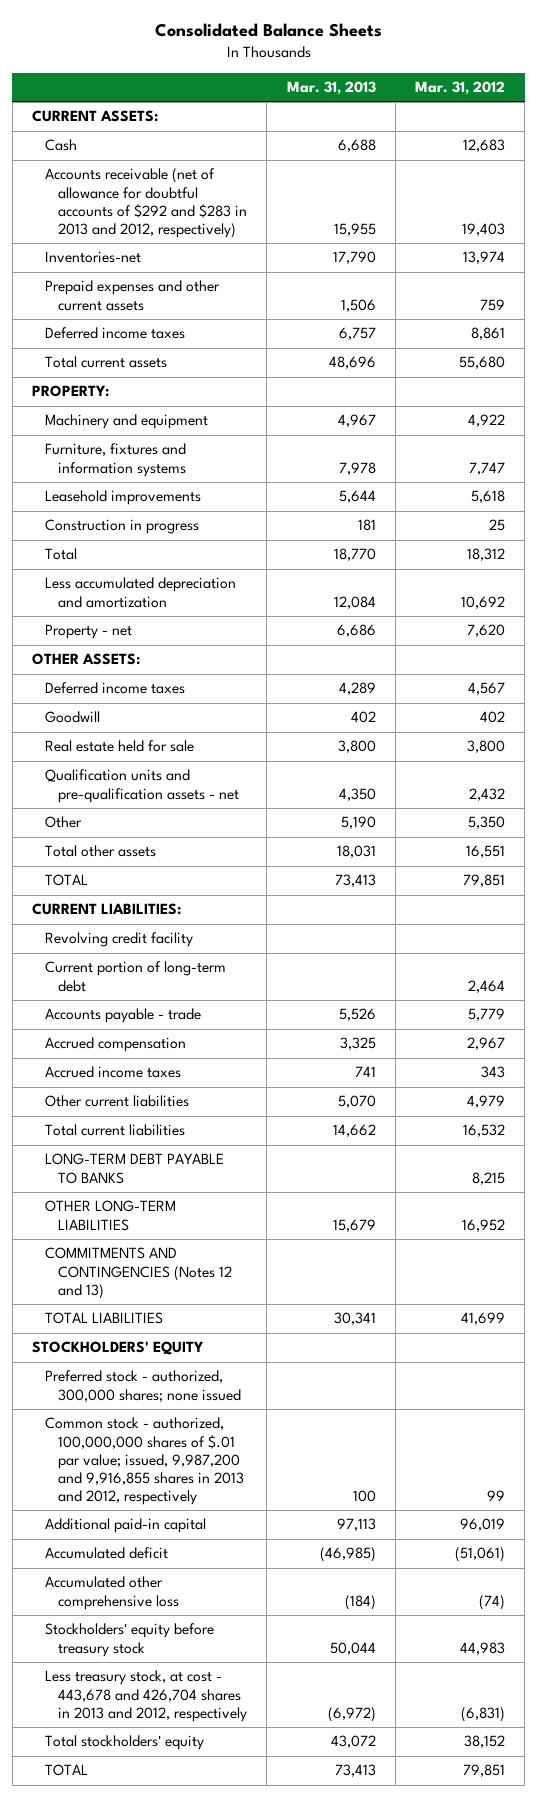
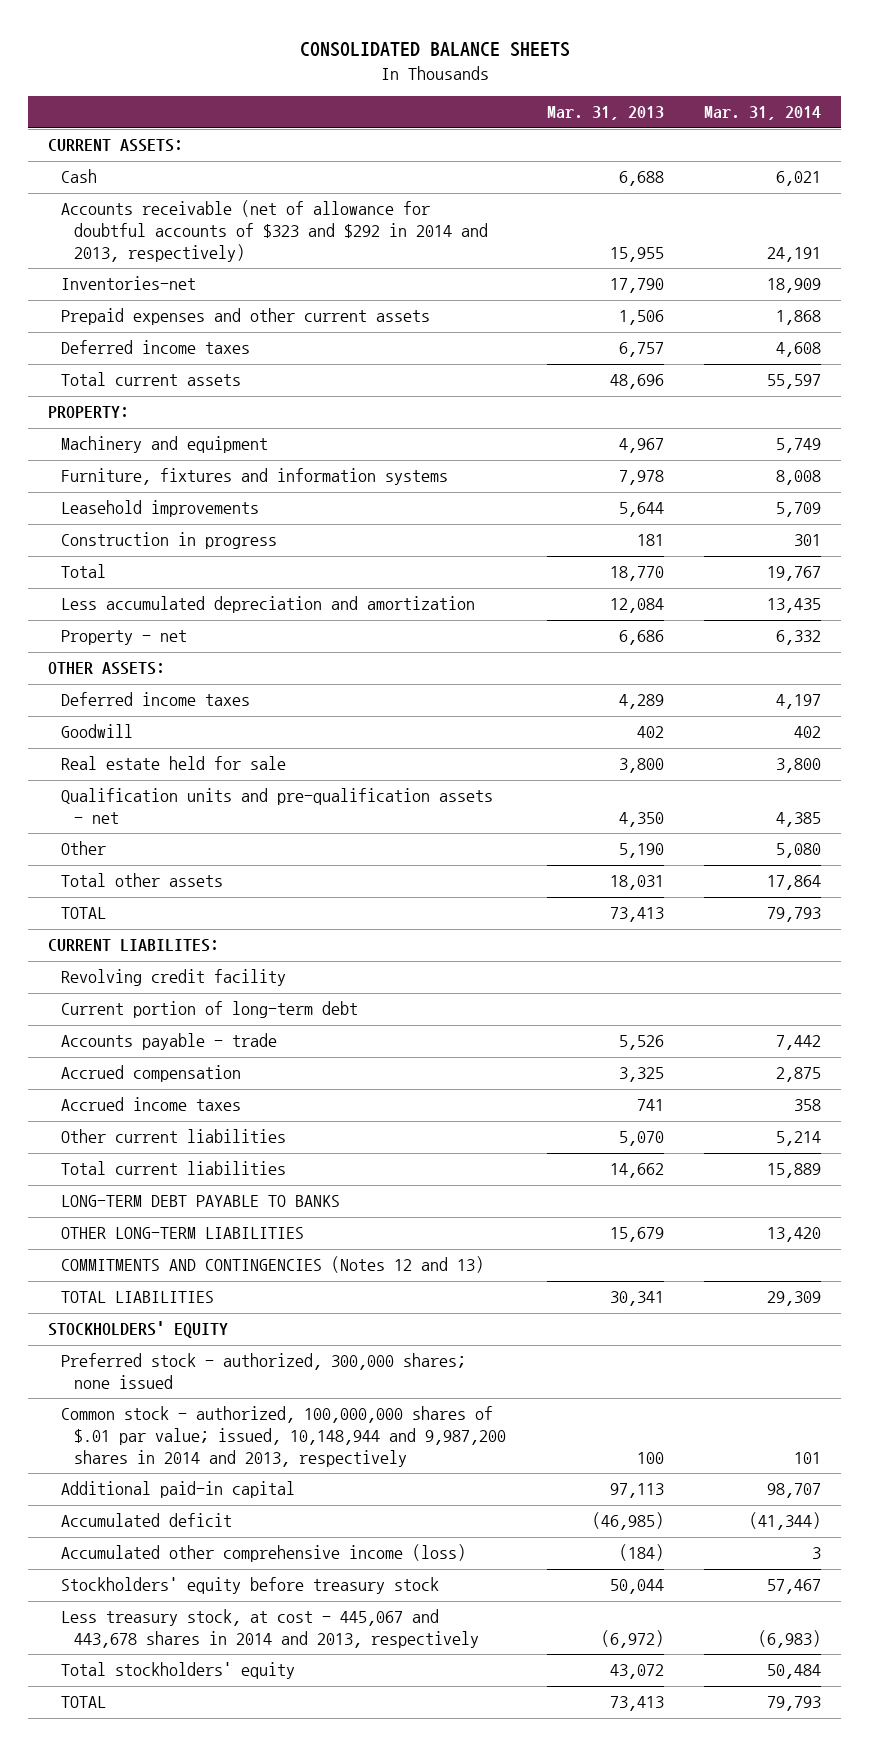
[154,23,382,38] Consolidated Balance Sheets -> [299,42,570,58] CONSOLIDATED BALANCE SHEETS
[414,81,505,96] Mar. 31, 2012 -> none
none -> [704,106,822,121] Mar. 31, 2014
[45,168,248,239] Accounts receivable (net of allowance for doubtful accounts of $292 and $283 in 2013 and 2012, respectively) -> [61,200,489,262] Accounts receivable (net of allowance for doubtful accounts of $323 and $292 in 2014 and 2013, respectively)
[32,903,182,916] CURRENT LIABILITIES: -> [48,939,220,953] CURRENT LIABILITES:
[45,1417,245,1506] Common stock - authorized, 100,000,000 shares of $.01 par value; issued, 9,987,200 and 9,916,855 shares in 2013 and 2012, respectively -> [61,1406,507,1467] Common stock - authorized, 100,000,000 shares of $.01 par value; issued, 10,148,944 and 9,987,200 shares in 2014 and 2013, respectively
[45,1576,180,1610] Accumulated other comprehensive loss -> [61,1544,467,1563] Accumulated other comprehensive income (loss)
[45,1670,248,1722] Less treasury stock, at cost - 443,678 and 426,704 shares in 2013 and 2012, respectively -> [61,1609,480,1649] Less treasury stock, at cost - 445,067 and 443,678 shares in 2014 and 2013, respectively

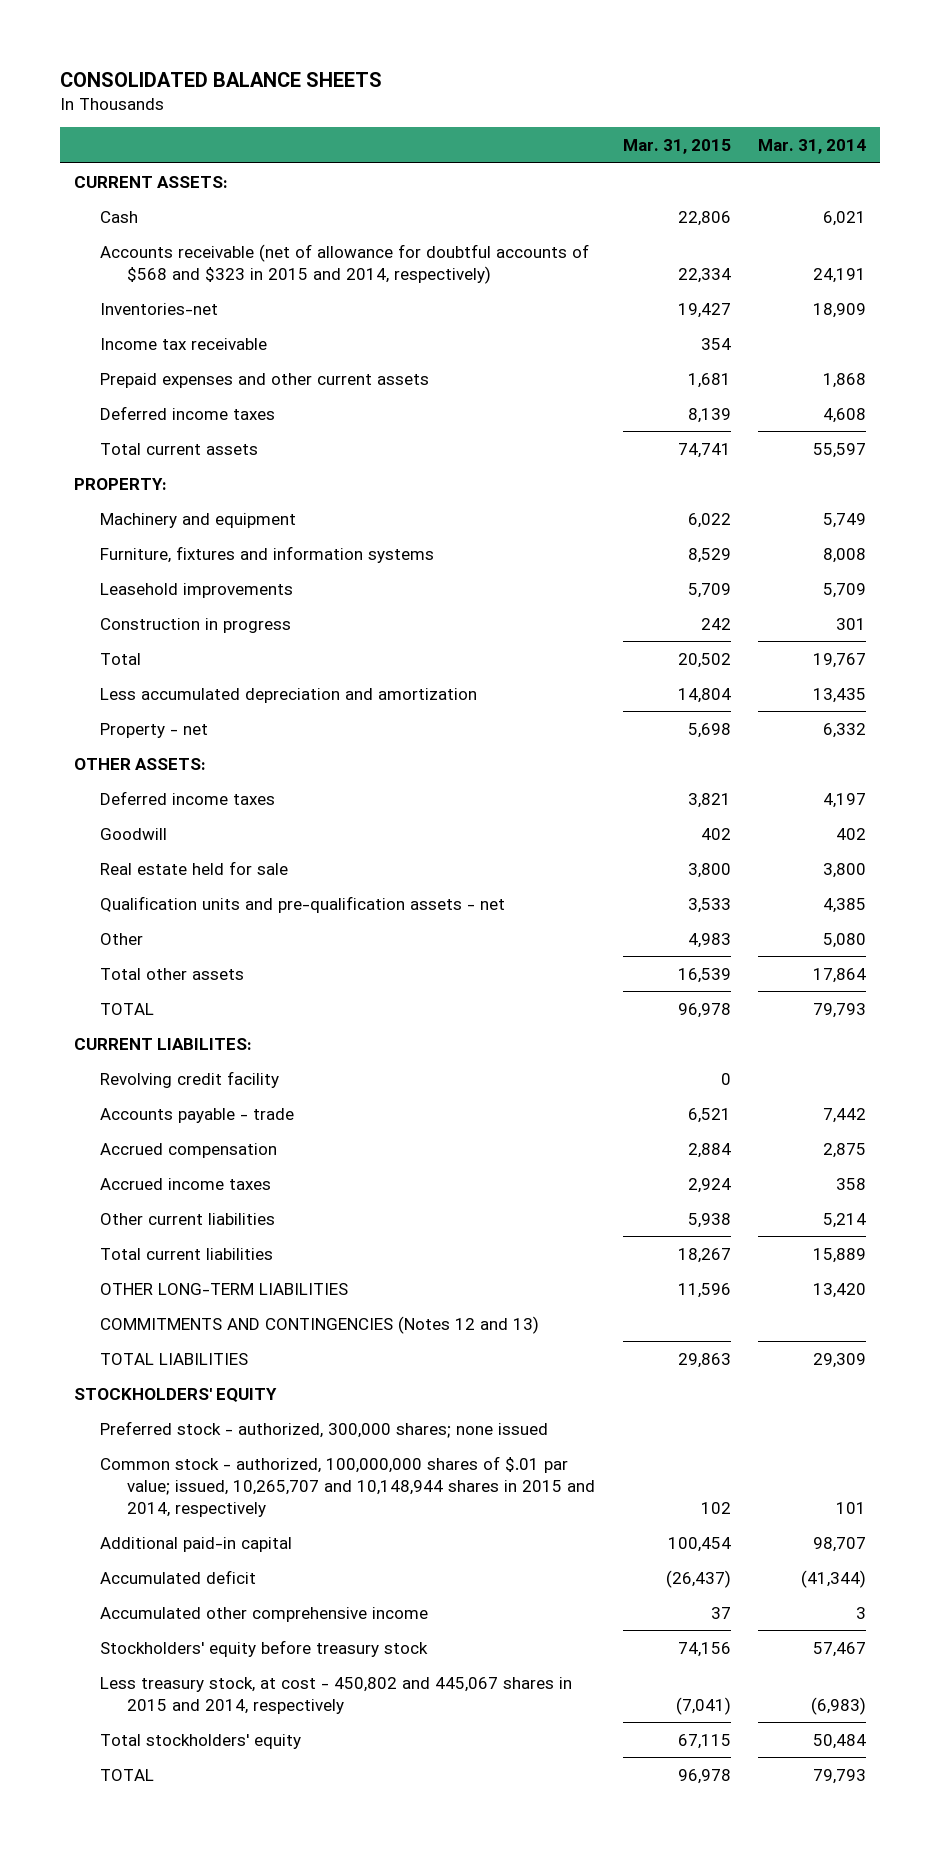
[546,106,664,121] Mar. 31, 2013 -> none
none -> [622,139,731,155] Mar. 31, 2015
[61,200,489,262] Accounts receivable (net of allowance for doubtful accounts of $323 and $292 in 2014 and 2013, respectively) -> [100,243,590,284] Accounts receivable (net of allowance for doubtful accounts of $568 and $323 in 2015 and 2014, respectively)
none -> [100,337,268,350] Income tax receivable
[61,1001,359,1019] Current portion of long-term debt -> none
[61,1195,341,1208] LONG-TERM DEBT PAYABLE TO BANKS -> none
[61,1406,507,1467] Common stock - authorized, 100,000,000 shares of $.01 par value; issued, 10,148,944 and 9,987,200 shares in 2014 and 2013, respectively -> [100,1455,595,1517] Common stock - authorized, 100,000,000 shares of $.01 par value; issued, 10,265,707 and 10,148,944 shares in 2015 and 2014, respectively
[61,1544,467,1563] Accumulated other comprehensive income (loss) -> [100,1606,429,1622] Accumulated other comprehensive income
[61,1609,480,1649] Less treasury stock, at cost - 445,067 and 443,678 shares in 2014 and 2013, respectively -> [100,1676,573,1714] Less treasury stock, at cost - 450,802 and 445,067 shares in 2015 and 2014, respectively

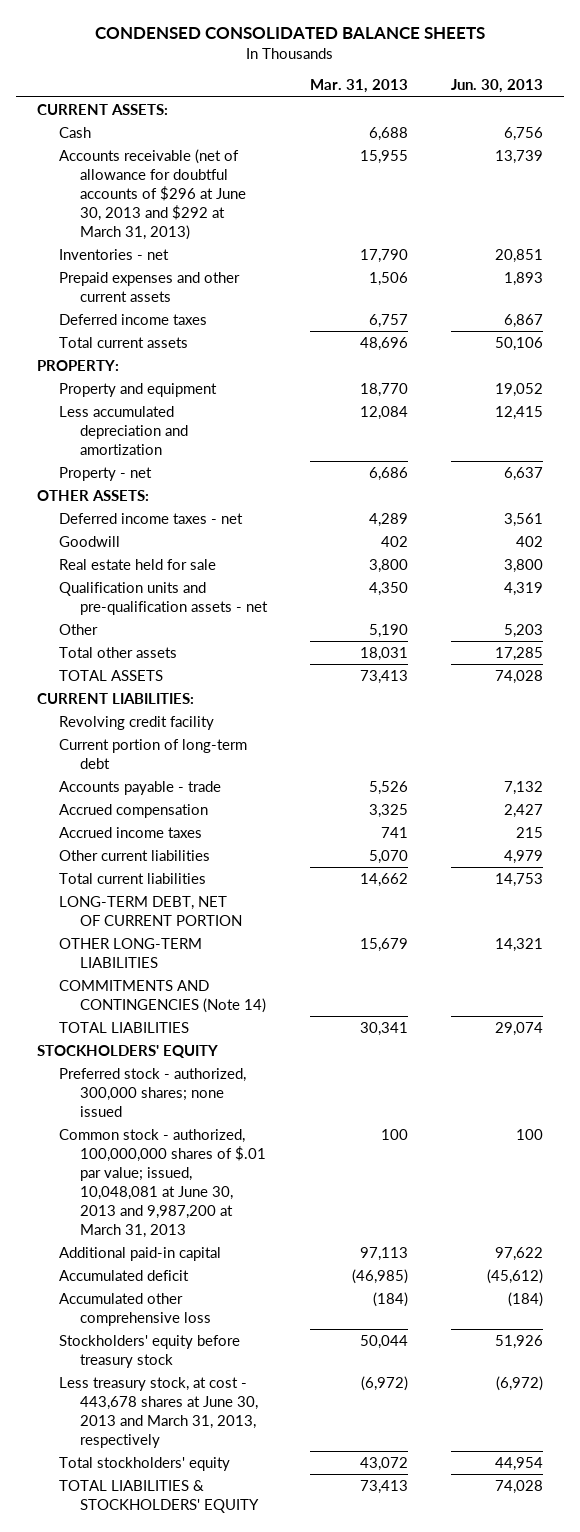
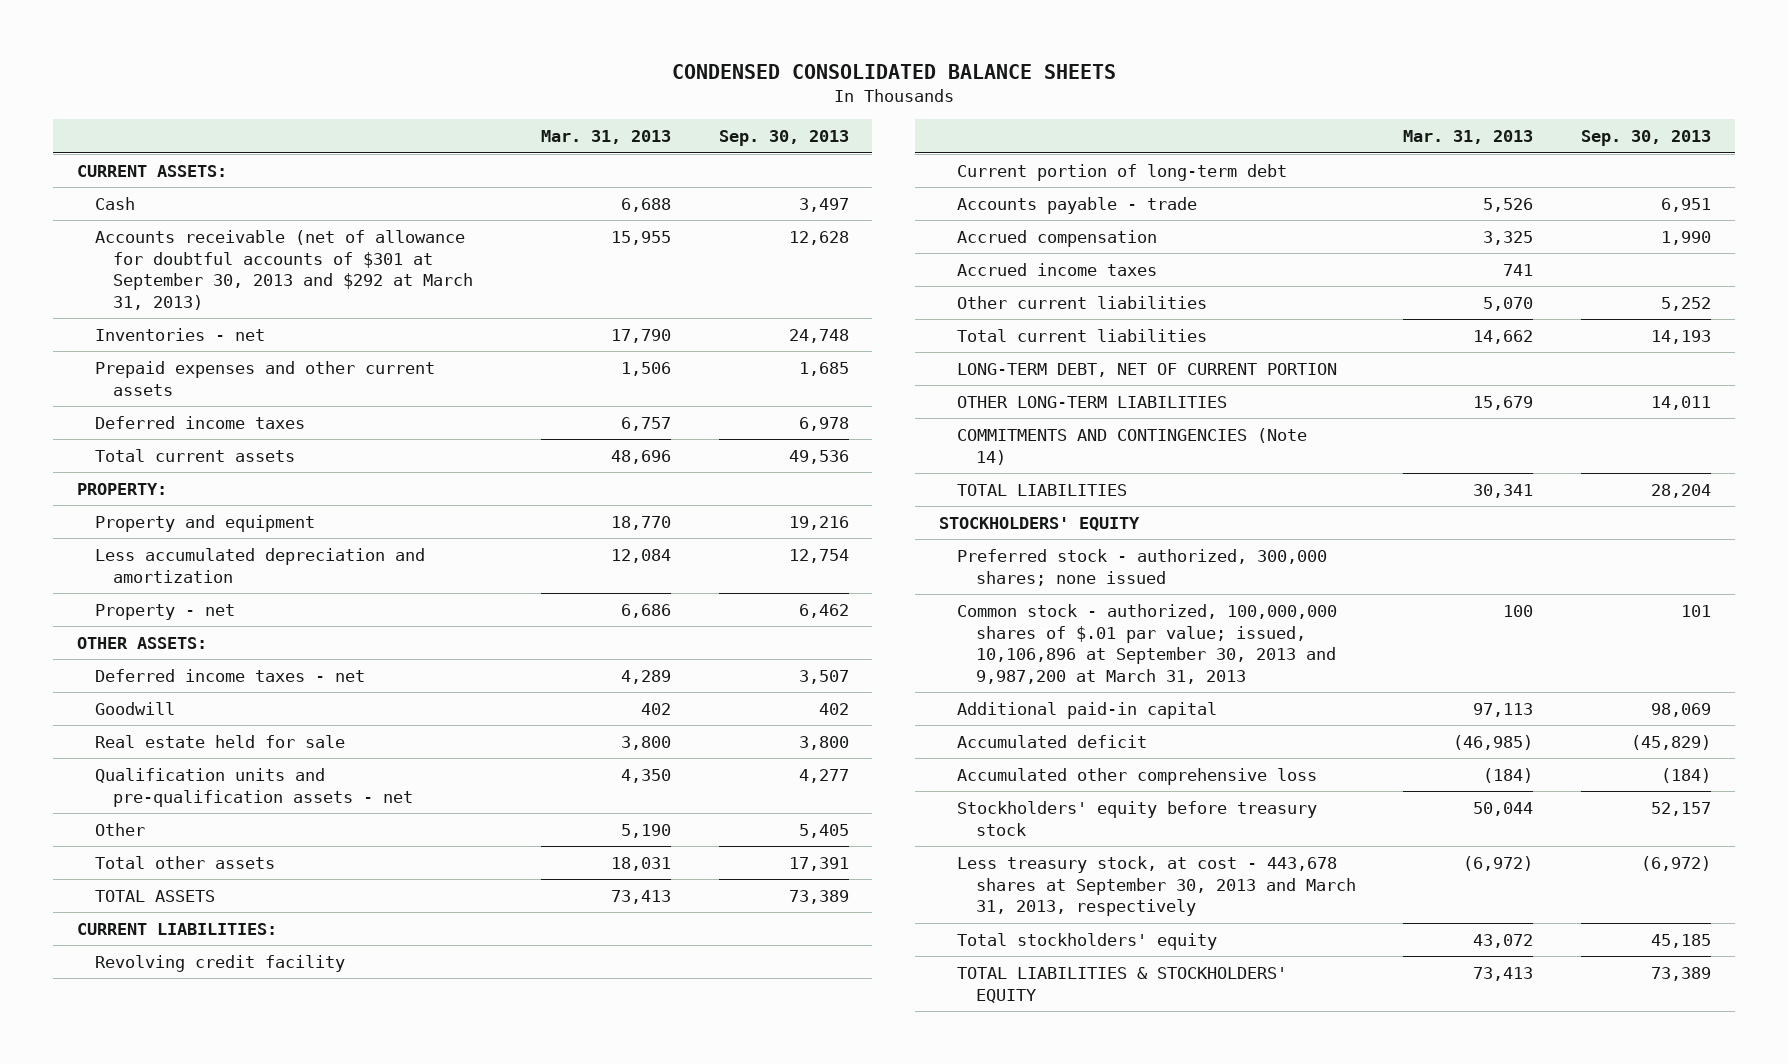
[450,79,543,94] Jun. 30, 2013 -> none
none -> [718,130,849,147] Sep. 30, 2013
[58,148,247,241] Accounts receivable (net of allowance for doubtful accounts of $296 at June 30, 2013 and $292 at March 31, 2013) -> [94,229,474,311] Accounts receivable (net of allowance for doubtful accounts of $301 at September 30, 2013 and $292 at March 31, 2013)
[58,1128,267,1239] Common stock - authorized, 100,000,000 shares of $.01 par value; issued, 10,048,081 at June 30, 2013 and 9,987,200 at March 31, 2013 -> [957,603,1338,685] Common stock - authorized, 100,000,000 shares of $.01 par value; issued, 10,106,896 at September 30, 2013 and 9,987,200 at March 31, 2013
[58,1376,259,1449] Less treasury stock, at cost - 443,678 shares at June 30, 2013 and March 31, 2013, respectively -> [957,855,1356,917] Less treasury stock, at cost - 443,678 shares at September 30, 2013 and March 31, 2013, respectively

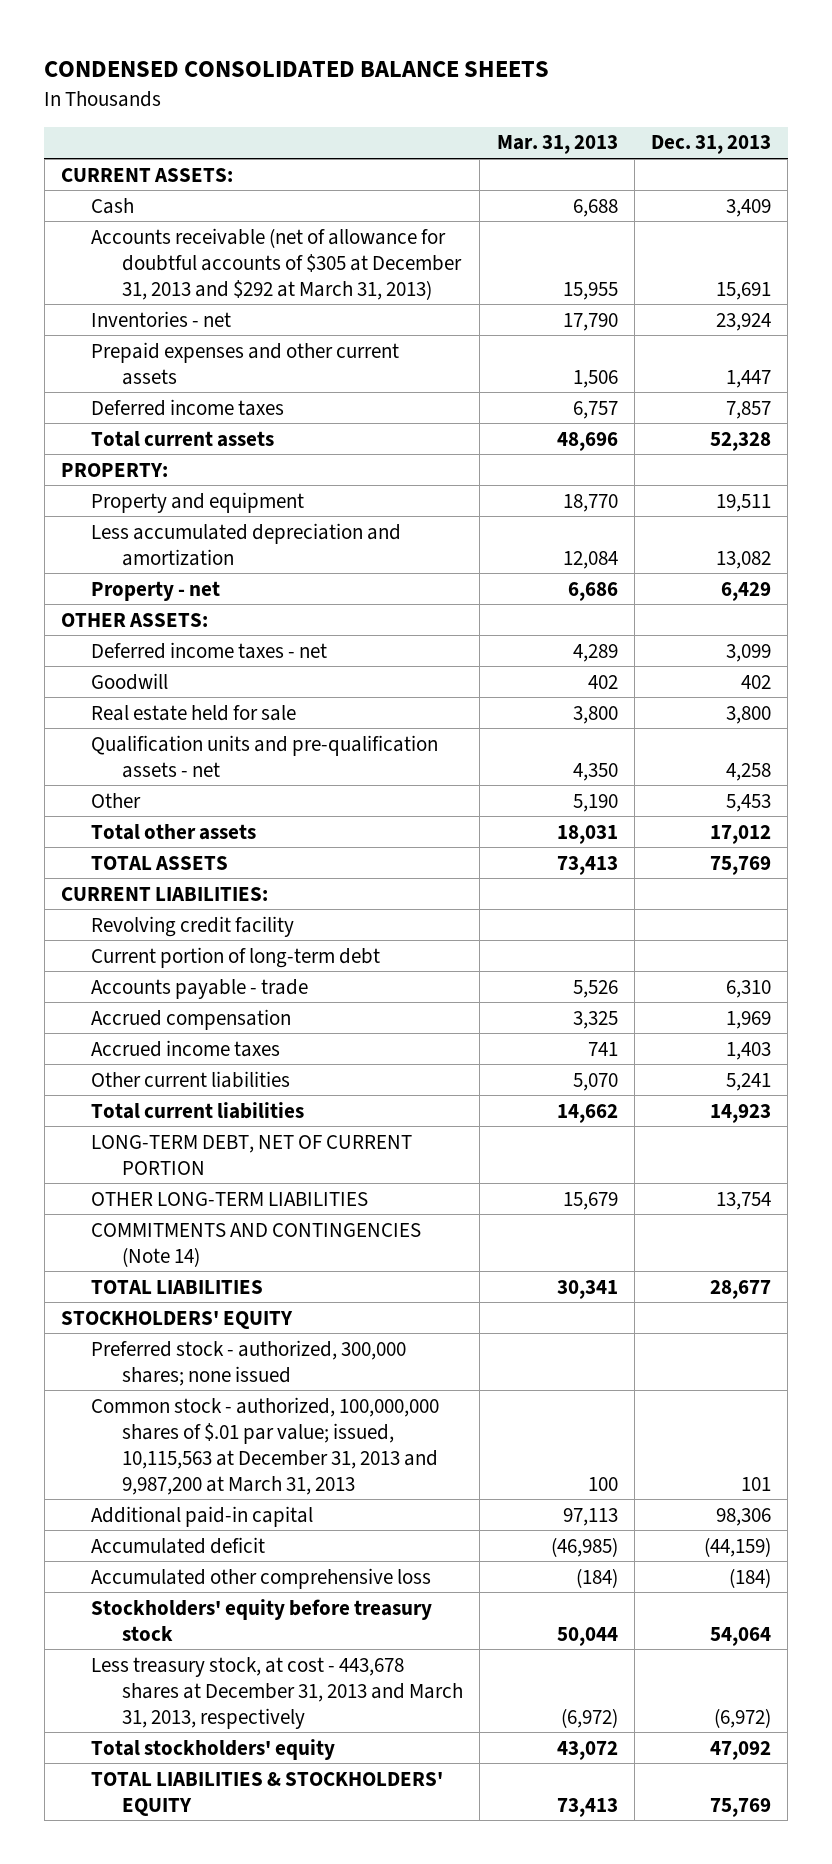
[718,130,849,147] Sep. 30, 2013 -> none
none -> [651,135,772,155] Dec. 31, 2013
[94,229,474,311] Accounts receivable (net of allowance for doubtful accounts of $301 at September 30, 2013 and $292 at March 31, 2013) -> [91,227,463,300] Accounts receivable (net of allowance for doubtful accounts of $305 at December 31, 2013 and $292 at March 31, 2013)
[957,603,1338,685] Common stock - authorized, 100,000,000 shares of $.01 par value; issued, 10,106,896 at September 30, 2013 and 9,987,200 at March 31, 2013 -> [91,1396,440,1495] Common stock - authorized, 100,000,000 shares of $.01 par value; issued, 10,115,563 at December 31, 2013 and 9,987,200 at March 31, 2013
[957,855,1356,917] Less treasury stock, at cost - 443,678 shares at September 30, 2013 and March 31, 2013, respectively -> [91,1656,464,1729] Less treasury stock, at cost - 443,678 shares at December 31, 2013 and March 31, 2013, respectively

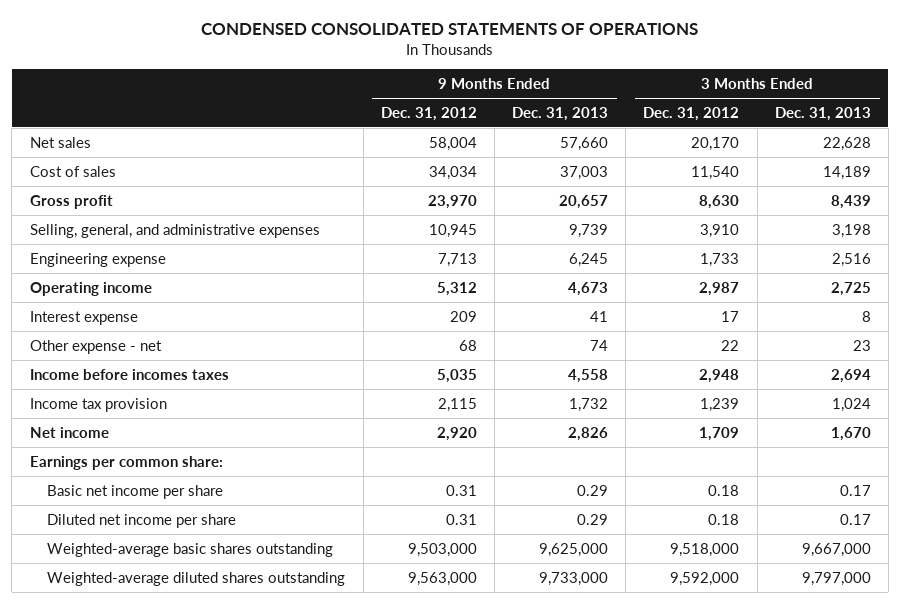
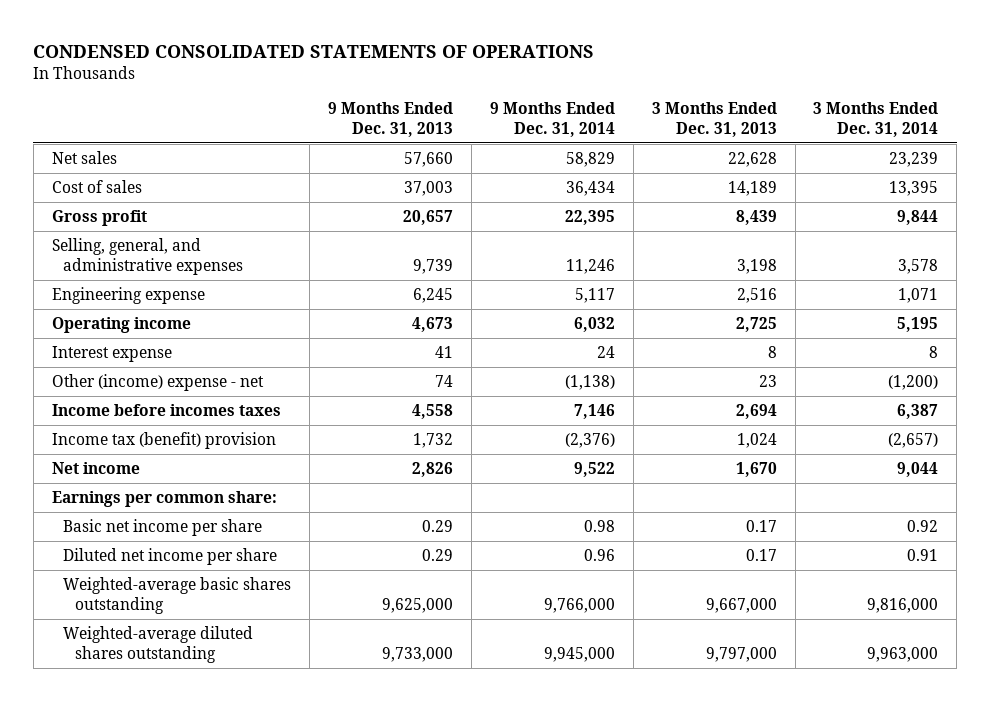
[380,106,477,121] Dec. 31, 2012 -> none
[643,106,740,121] Dec. 31, 2012 -> none
none -> [489,102,615,138] 9 Months Ended Dec. 31, 2014
none -> [813,102,939,138] 3 Months Ended Dec. 31, 2014
[29,339,162,354] Other expense - net -> [51,374,264,392] Other (income) expense - net
[29,397,167,412] Income tax provision -> [51,432,276,450] Income tax (benefit) provision

